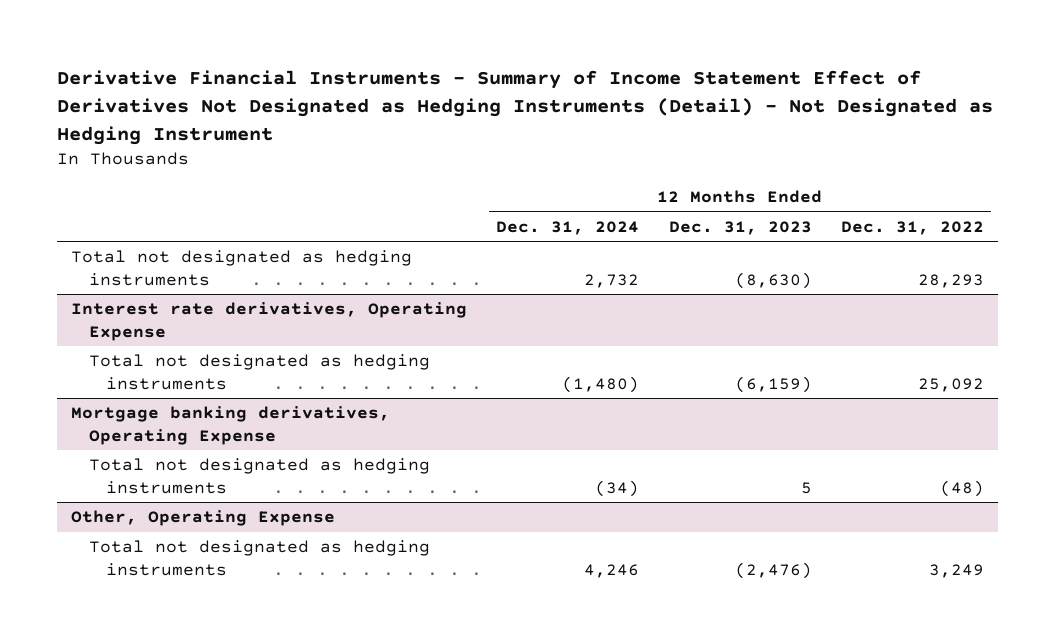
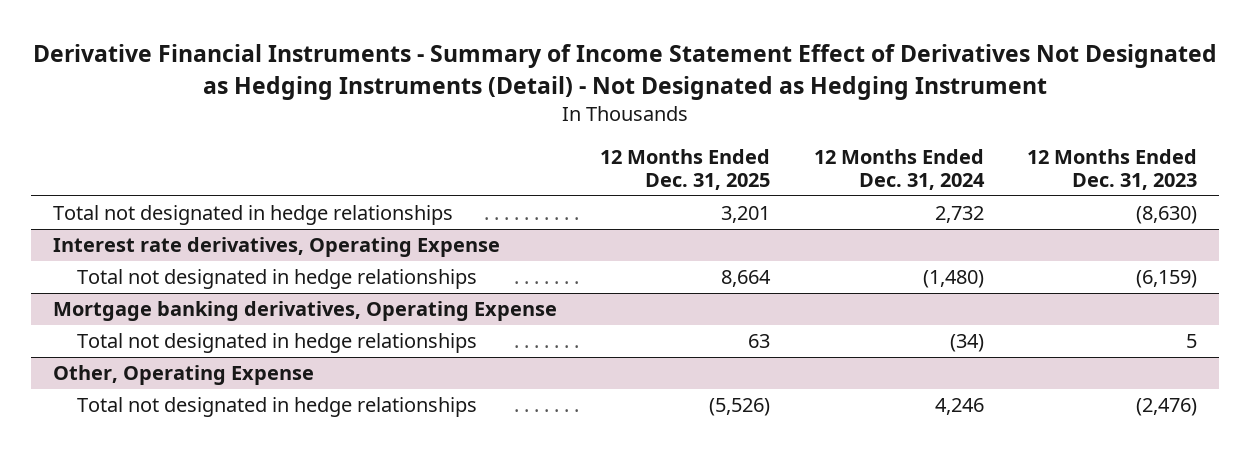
[840,220,984,235] Dec. 31, 2022 -> none
none -> [600,148,771,190] 12 Months Ended Dec. 31, 2025
[71,250,413,286] Total not designated as hedging instruments -> [53,205,454,226] Total not designated in hedge relationships
[88,354,430,390] Total not designated as hedging instruments -> [77,269,478,290] Total not designated in hedge relationships
[88,458,430,494] Total not designated as hedging instruments -> [77,333,478,354] Total not designated in hedge relationships
[88,540,430,576] Total not designated as hedging instruments -> [77,397,478,418] Total not designated in hedge relationships

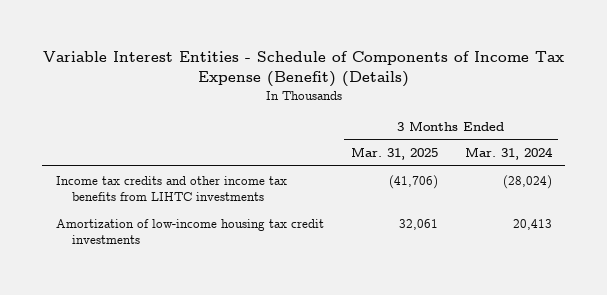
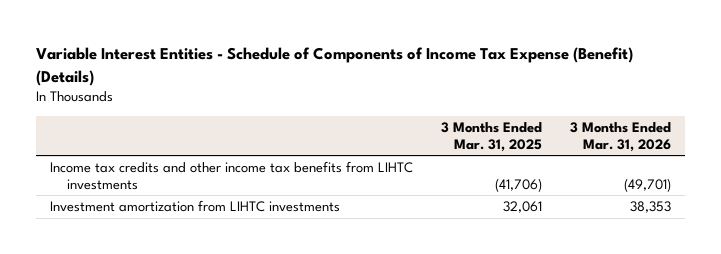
[464,147,553,161] Mar. 31, 2024 -> none
none -> [570,121,672,152] 3 Months Ended Mar. 31, 2026
[55,218,324,245] Amortization of low-income housing tax credit investments -> [50,200,341,213] Investment amortization from LIHTC investments

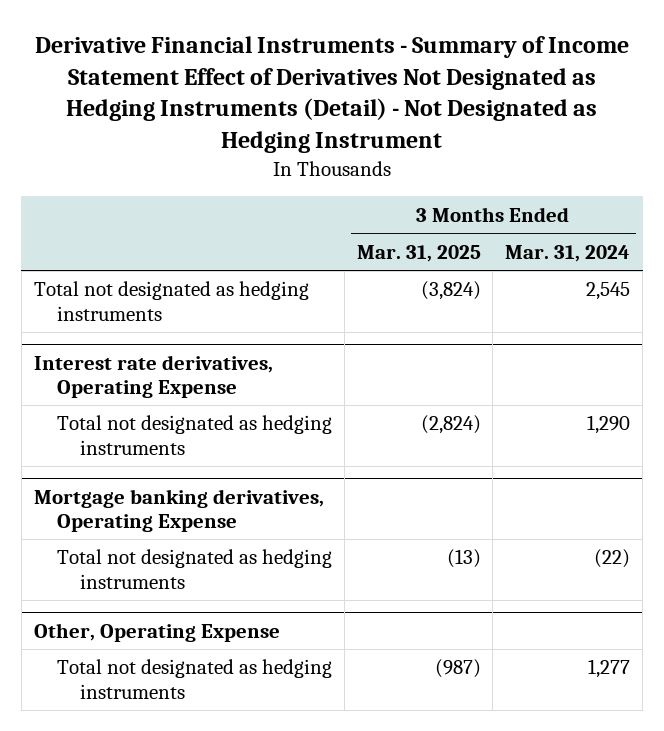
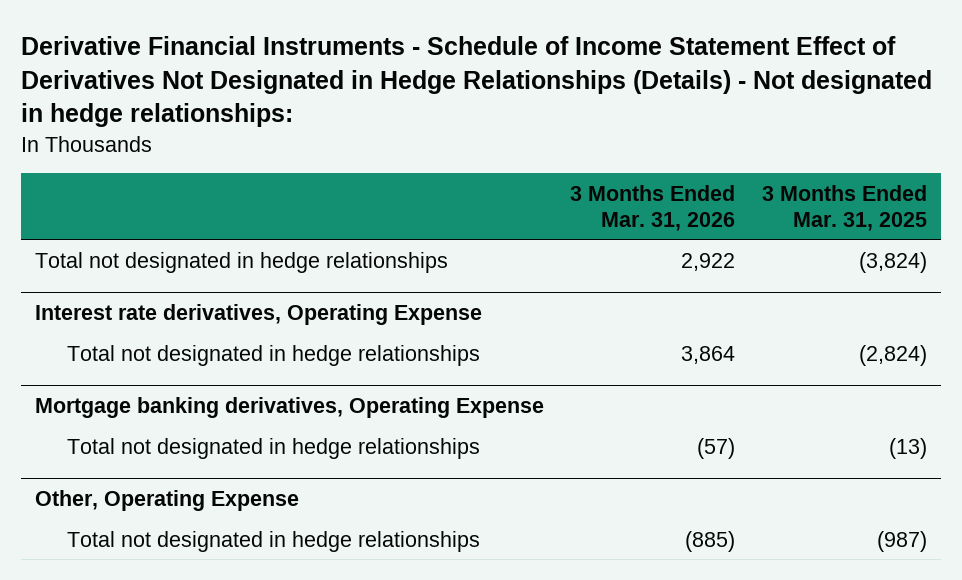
[34,36,629,154] Derivative Financial Instruments - Summary of Income Statement Effect of Derivatives Not Designated as Hedging Instruments (Detail) - Not Designated as Hedging Instrument -> [21,35,933,128] Derivative Financial Instruments - Schedule of Income Statement Effect of Derivatives Not Designated in Hedge Relationships (Details) - Not designated in hedge relationships:
[505,244,631,262] Mar. 31, 2024 -> none
none -> [570,185,736,231] 3 Months Ended Mar. 31, 2026
[33,281,309,321] Total not designated as hedging instruments -> [34,251,448,273] Total not designated in hedge relationships
[57,415,333,455] Total not designated as hedging instruments -> [66,344,480,366] Total not designated in hedge relationships
[57,549,333,589] Total not designated as hedging instruments -> [66,437,480,459] Total not designated in hedge relationships
[57,659,333,699] Total not designated as hedging instruments -> [66,530,480,552] Total not designated in hedge relationships

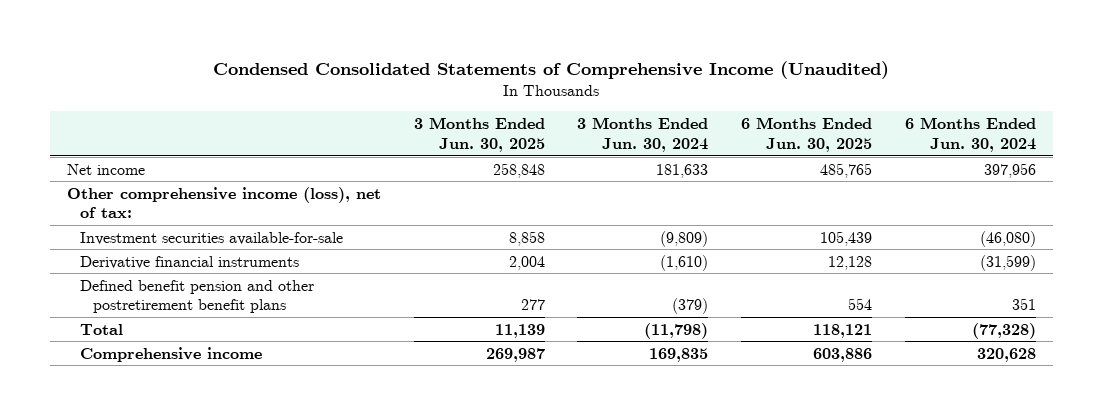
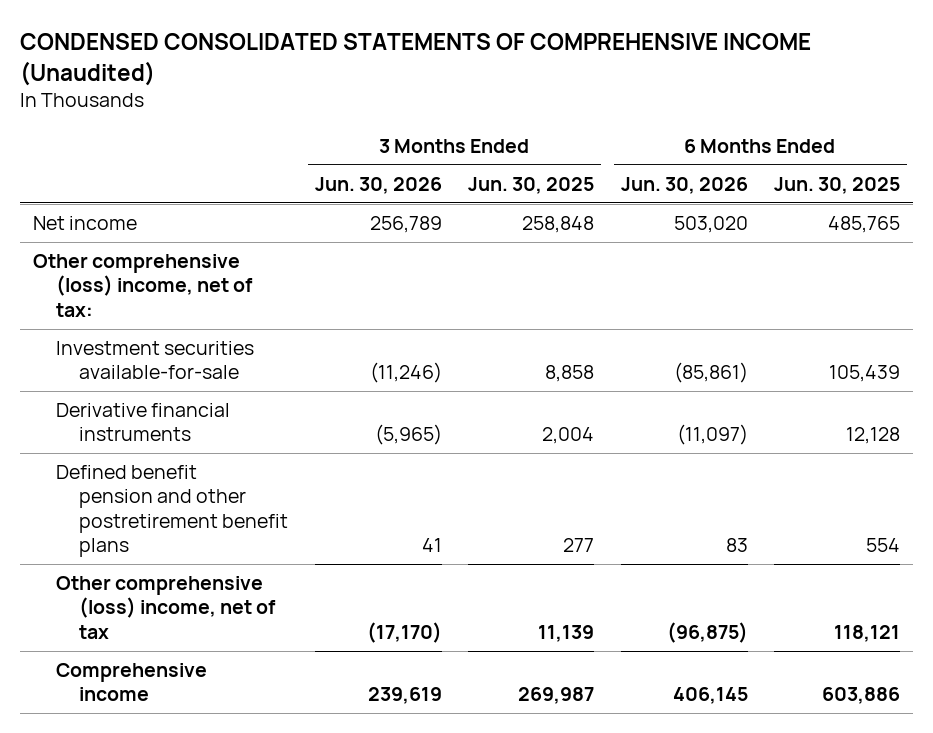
[213,60,890,79] Condensed Consolidated Statements of Comprehensive Income (Unaudited) -> [19,33,811,86] CONDENSED CONSOLIDATED STATEMENTS OF COMPREHENSIVE INCOME (Unaudited)
[577,116,709,152] 3 Months Ended Jun. 30, 2024 -> none
[905,116,1037,152] 6 Months Ended Jun. 30, 2024 -> none
none -> [314,176,442,194] Jun. 30, 2026
none -> [620,176,748,194] Jun. 30, 2026
[66,186,381,219] Other comprehensive income (loss), net of tax: -> [32,254,254,317] Other comprehensive (loss) income, net of tax:
[80,323,124,335] Total -> [56,576,277,639] Other comprehensive (loss) income, net of tax

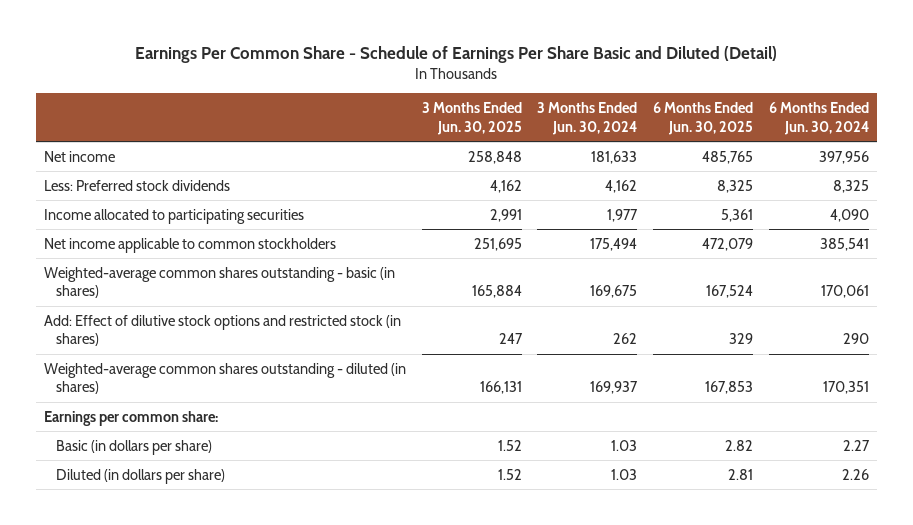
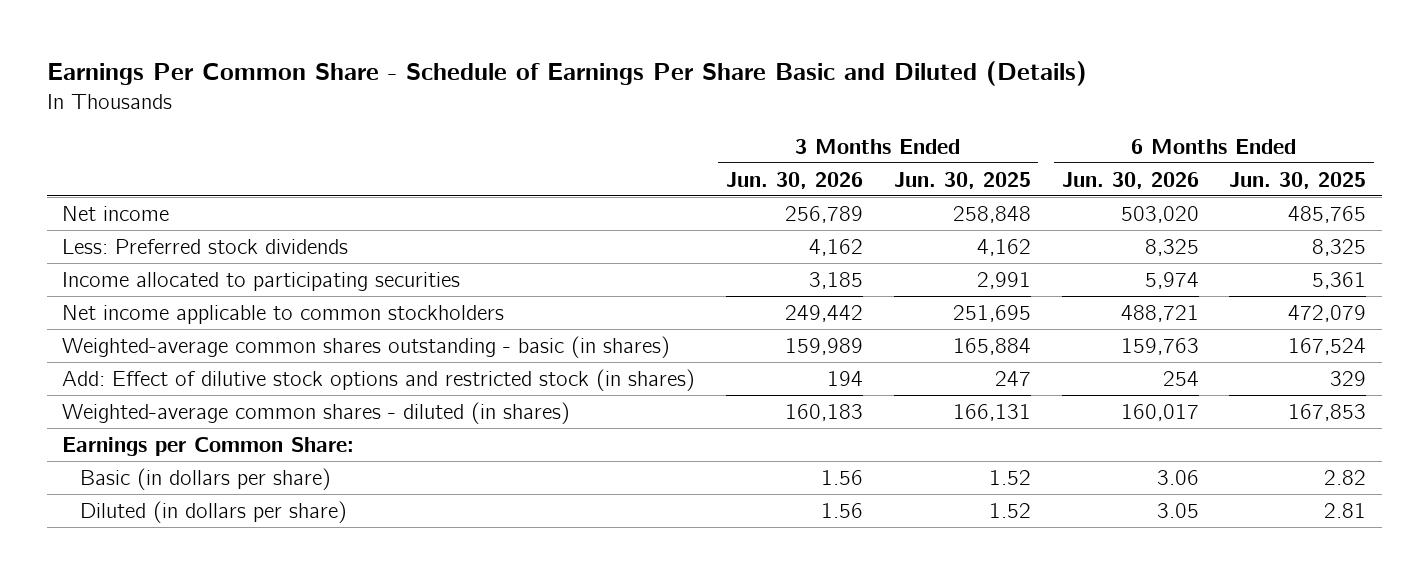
[135,45,778,63] Earnings Per Common Share - Schedule of Earnings Per Share Basic and Diluted (Detail) -> [46,61,1087,87] Earnings Per Common Share - Schedule of Earnings Per Share Basic and Diluted (Details)
[537,101,638,135] 3 Months Ended Jun. 30, 2024 -> none
[768,101,869,135] 6 Months Ended Jun. 30, 2024 -> none
none -> [725,171,863,189] Jun. 30, 2026
none -> [1061,171,1199,189] Jun. 30, 2026
[43,362,406,395] Weighted-average common shares outstanding - diluted (in shares) -> [62,401,571,424] Weighted-average common shares - diluted (in shares)
[43,410,218,426] Earnings per common share: -> [62,436,355,456] Earnings per Common Share:

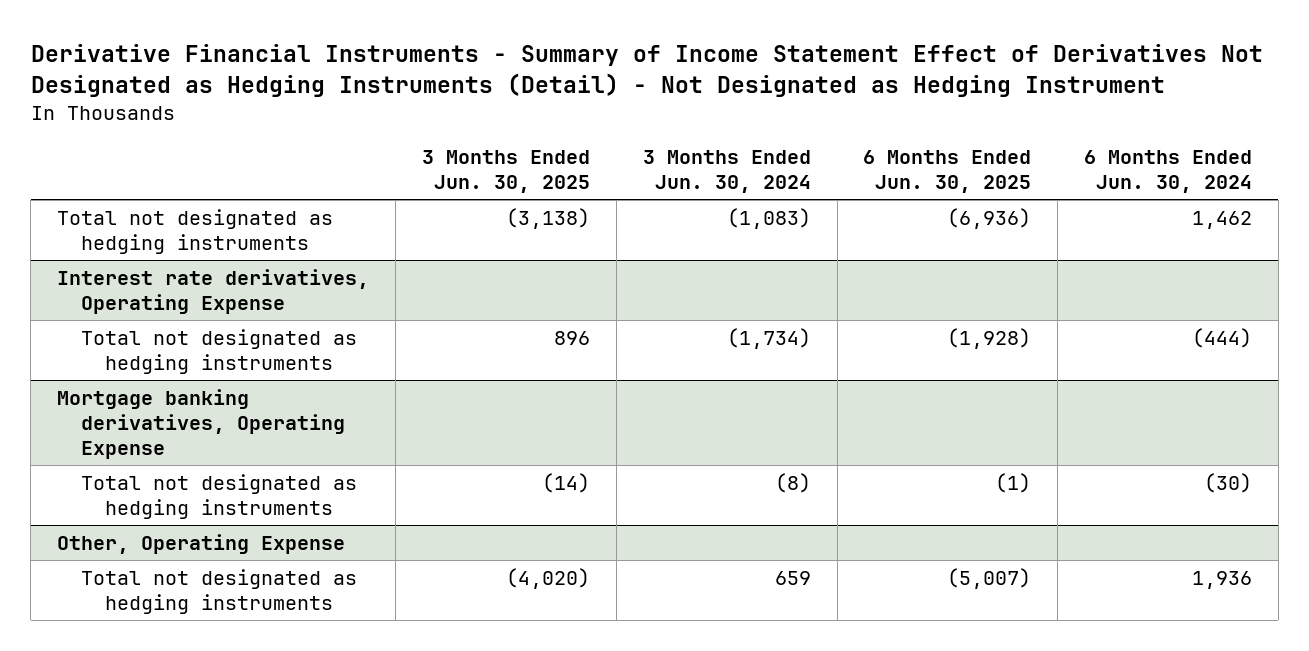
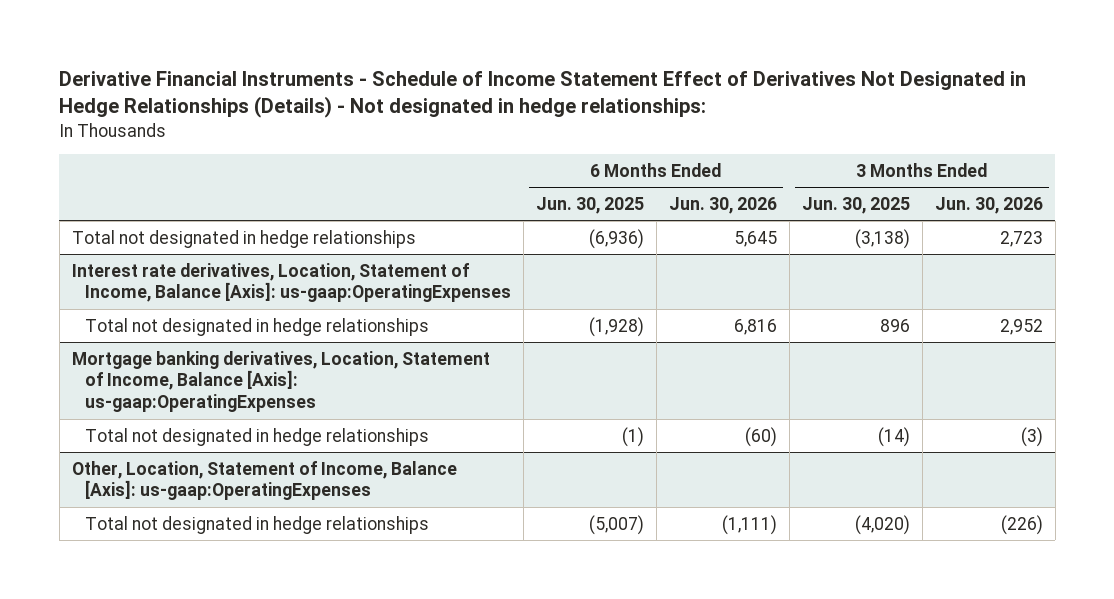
[30,43,1263,97] Derivative Financial Instruments - Summary of Income Statement Effect of Derivatives Not Designated as Hedging Instruments (Detail) - Not Designated as Hedging Instrument -> [59,71,1027,119] Derivative Financial Instruments - Schedule of Income Statement Effect of Derivatives Not Designated in Hedge Relationships (Details) - Not designated in hedge relationships:
[642,150,811,194] 3 Months Ended Jun. 30, 2024 -> none
[1084,150,1253,194] 6 Months Ended Jun. 30, 2024 -> none
none -> [668,196,777,214] Jun. 30, 2026
none -> [934,196,1043,214] Jun. 30, 2026
[57,268,370,314] Interest rate derivatives, Operating Expense -> none
[57,388,346,459] Mortgage banking derivatives, Operating Expense -> none
[57,533,346,554] Other, Operating Expense -> none
[57,208,334,254] Total not designated as hedging instruments -> [71,229,416,248] Total not designated in hedge relationships
none -> [71,262,511,303] Interest rate derivatives, Location, Statement of Income, Balance [Axis]: us-gaap:OperatingExpenses
[81,328,358,374] Total not designated as hedging instruments -> [84,317,429,336] Total not designated in hedge relationships
none -> [71,350,490,413] Mortgage banking derivatives, Location, Statement of Income, Balance [Axis]: us-gaap:OperatingExpenses
[81,473,358,519] Total not designated as hedging instruments -> [84,427,429,446] Total not designated in hedge relationships
none -> [71,460,457,501] Other, Location, Statement of Income, Balance [Axis]: us-gaap:OperatingExpenses
[81,568,358,614] Total not designated as hedging instruments -> [84,515,429,534] Total not designated in hedge relationships

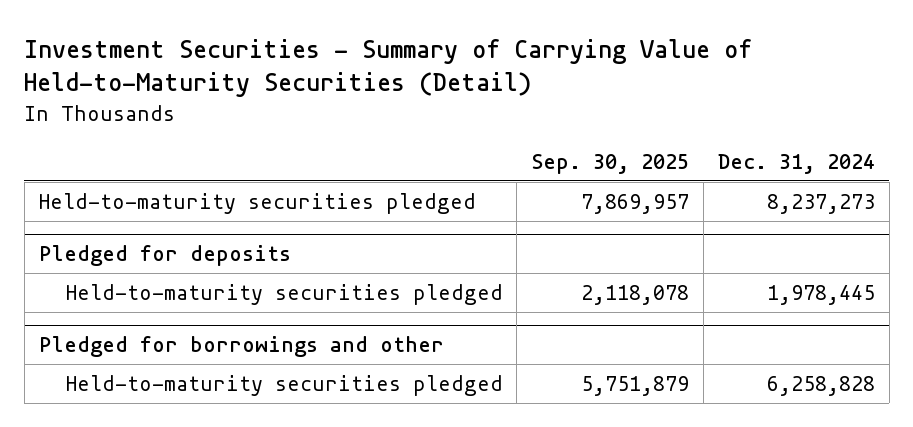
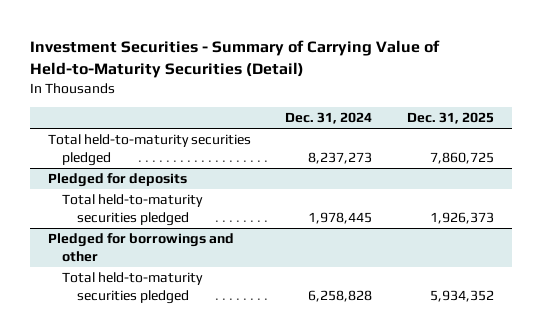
[531,154,690,175] Sep. 30, 2025 -> none
none -> [407,112,495,125] Dec. 31, 2025
[38,192,476,214] Held-to-maturity securities pledged -> [47,134,251,166] Total held-to-maturity securities pledged
[65,283,503,305] Held-to-maturity securities pledged -> [62,194,204,226] Total held-to-maturity securities pledged
[65,374,503,396] Held-to-maturity securities pledged -> [62,272,204,304] Total held-to-maturity securities pledged

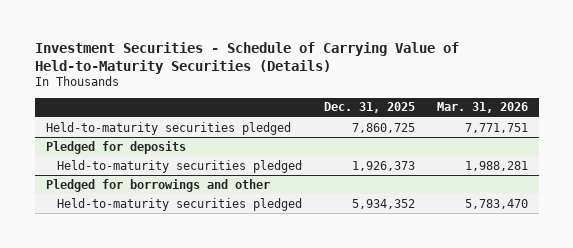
[30,40,441,78] Investment Securities - Summary of Carrying Value of Held-to-Maturity Securities (Detail) -> [34,41,459,74] Investment Securities - Schedule of Carrying Value of Held-to-Maturity Securities (Details)
[285,112,373,125] Dec. 31, 2024 -> none
none -> [436,102,528,114] Mar. 31, 2026
[47,134,251,166] Total held-to-maturity securities pledged -> [45,121,291,135] Held-to-maturity securities pledged
[62,194,204,226] Total held-to-maturity securities pledged -> [56,159,302,173] Held-to-maturity securities pledged
[62,272,204,304] Total held-to-maturity securities pledged -> [56,197,302,211] Held-to-maturity securities pledged

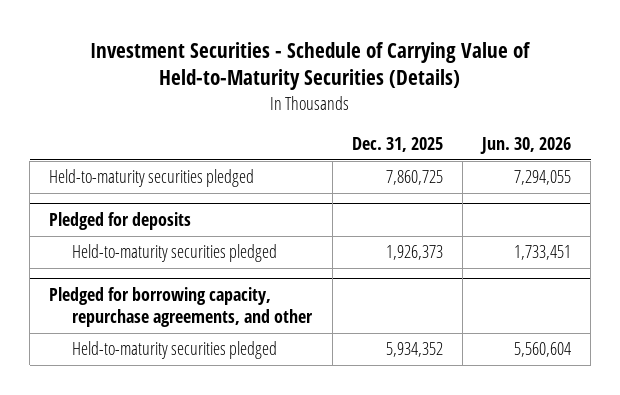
[436,102,528,114] Mar. 31, 2026 -> none
none -> [479,136,571,154] Jun. 30, 2026
[45,178,270,192] Pledged for borrowings and other -> [49,287,314,327] Pledged for borrowing capacity, repurchase agreements, and other

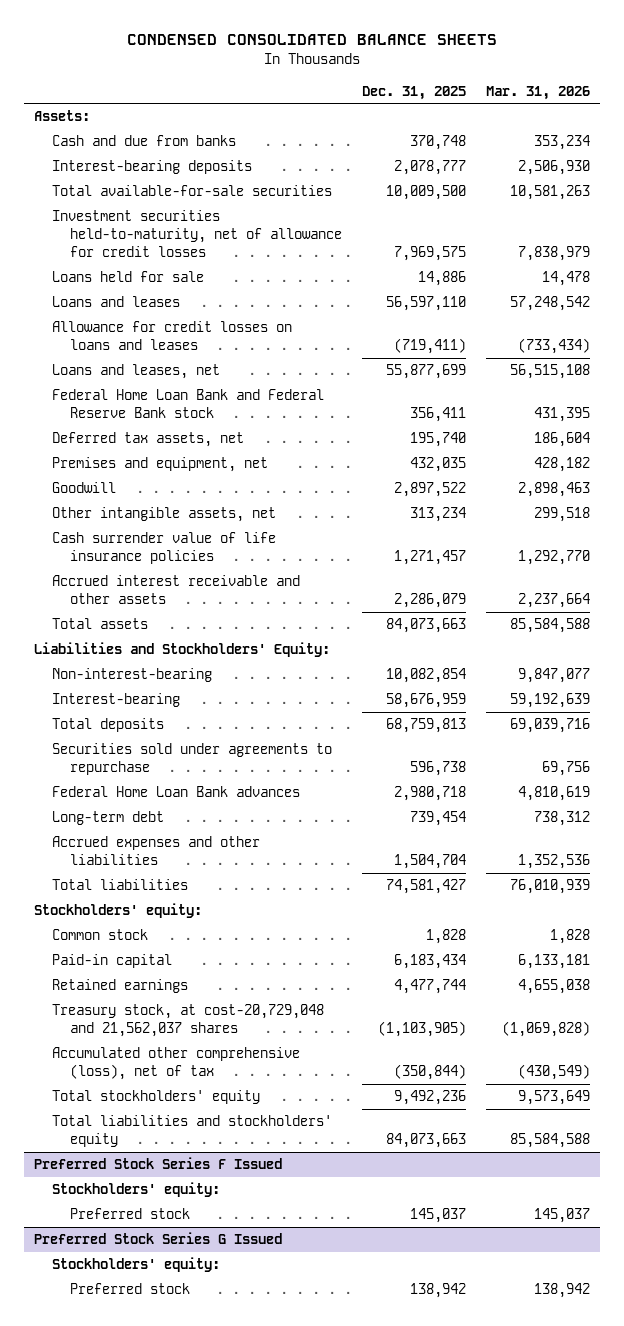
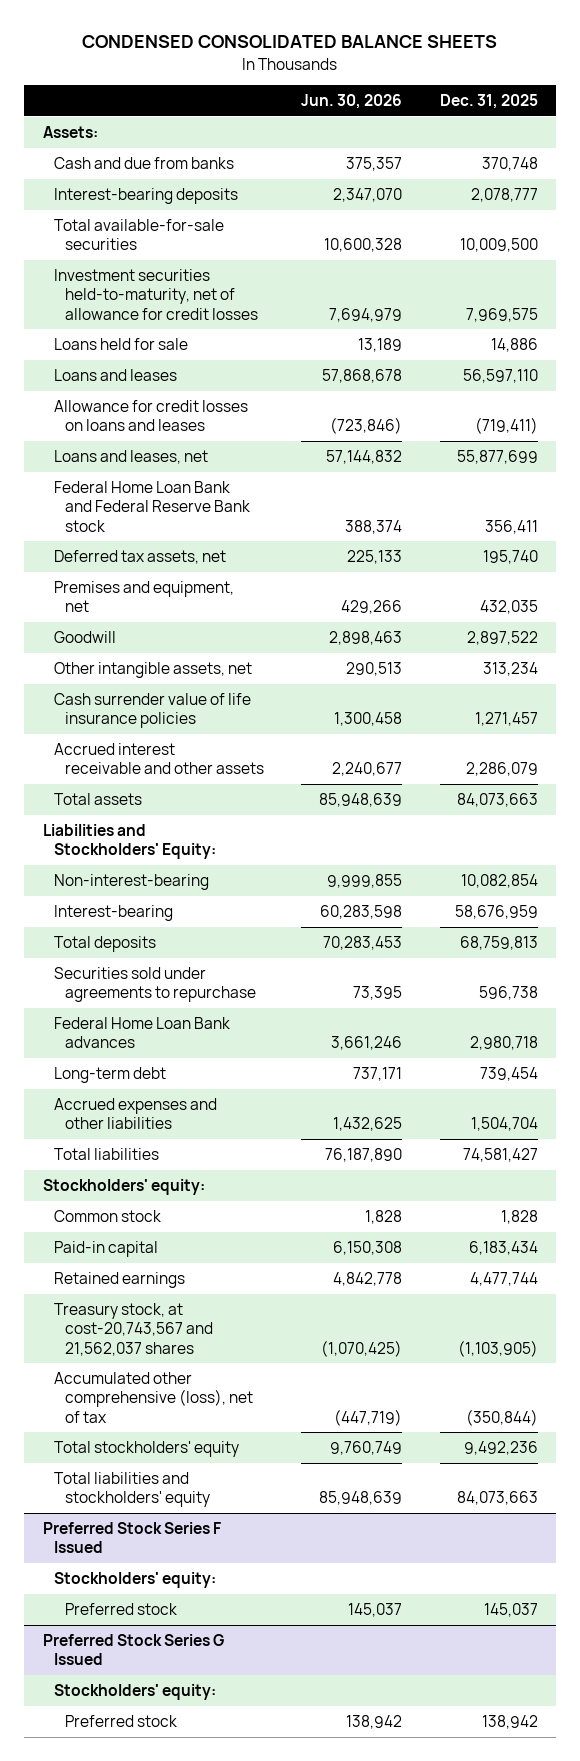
[486,85,591,100] Mar. 31, 2026 -> none
none -> [301,94,403,110] Jun. 30, 2026
[51,1004,324,1038] Treasury stock, at cost-20,729,048 and 21,562,037 shares -> [53,1303,214,1356] Treasury stock, at cost-20,743,567 and 21,562,037 shares

